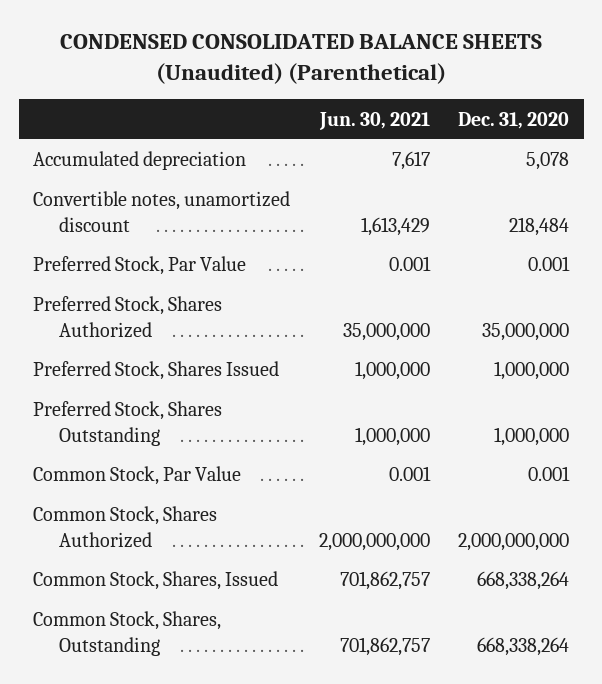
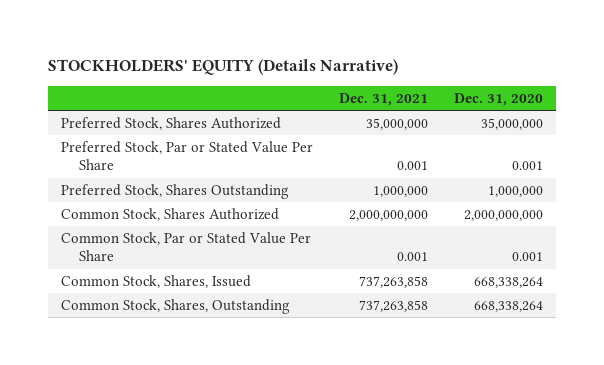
[60,34,543,84] CONDENSED CONSOLIDATED BALANCE SHEETS (Unaudited) (Parenthetical) -> [48,59,399,76] STOCKHOLDERS' EQUITY (Details Narrative)
[318,111,430,130] Jun. 30, 2021 -> none
none -> [339,93,429,107] Dec. 31, 2021
[33,151,247,171] Accumulated depreciation -> none
[33,191,291,232] Convertible notes, unamortized discount -> none
[33,256,247,276] Preferred Stock, Par Value -> none
[33,361,280,381] Preferred Stock, Shares Issued -> none
none -> [61,140,314,171] Preferred Stock, Par or Stated Value Per Share
[33,466,242,486] Common Stock, Par Value -> none
none -> [61,231,312,262] Common Stock, Par or Stated Value Per Share

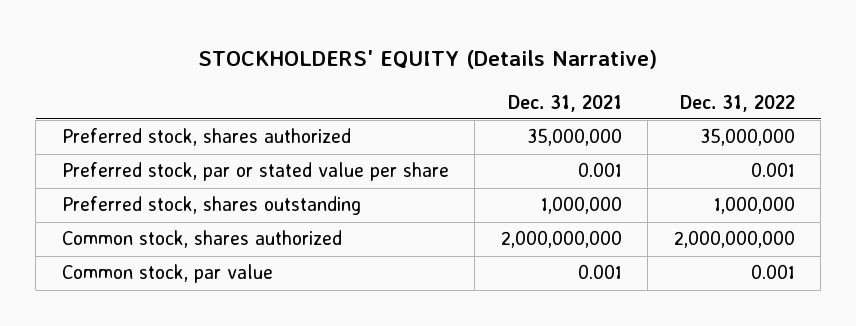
[453,93,543,107] Dec. 31, 2020 -> none
none -> [679,94,795,112] Dec. 31, 2022
[61,274,252,288] Common Stock, Shares, Issued -> none
[61,298,291,314] Common Stock, Shares, Outstanding -> none
[61,116,282,130] Preferred Stock, Shares Authorized -> [61,128,351,147] Preferred stock, shares authorized
[61,140,314,171] Preferred Stock, Par or Stated Value Per Share -> [61,162,449,182] Preferred stock, par or stated value per share
[61,183,290,199] Preferred Stock, Shares Outstanding -> [61,196,361,216] Preferred stock, shares outstanding
[61,207,280,221] Common Stock, Shares Authorized -> [61,230,342,249] Common stock, shares authorized
[61,231,312,262] Common Stock, Par or Stated Value Per Share -> [61,264,273,284] Common stock, par value

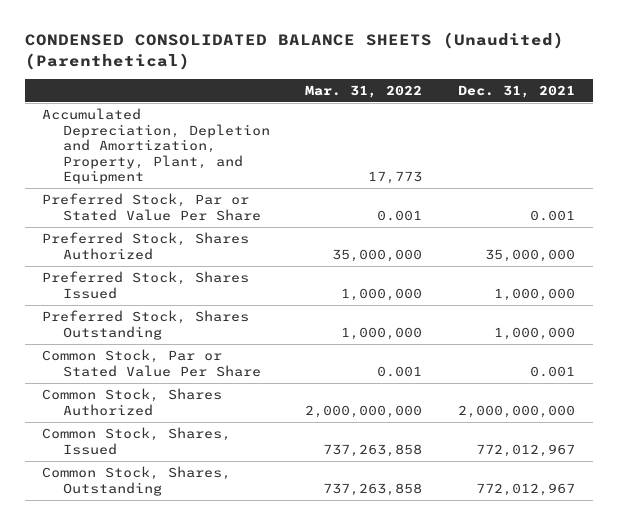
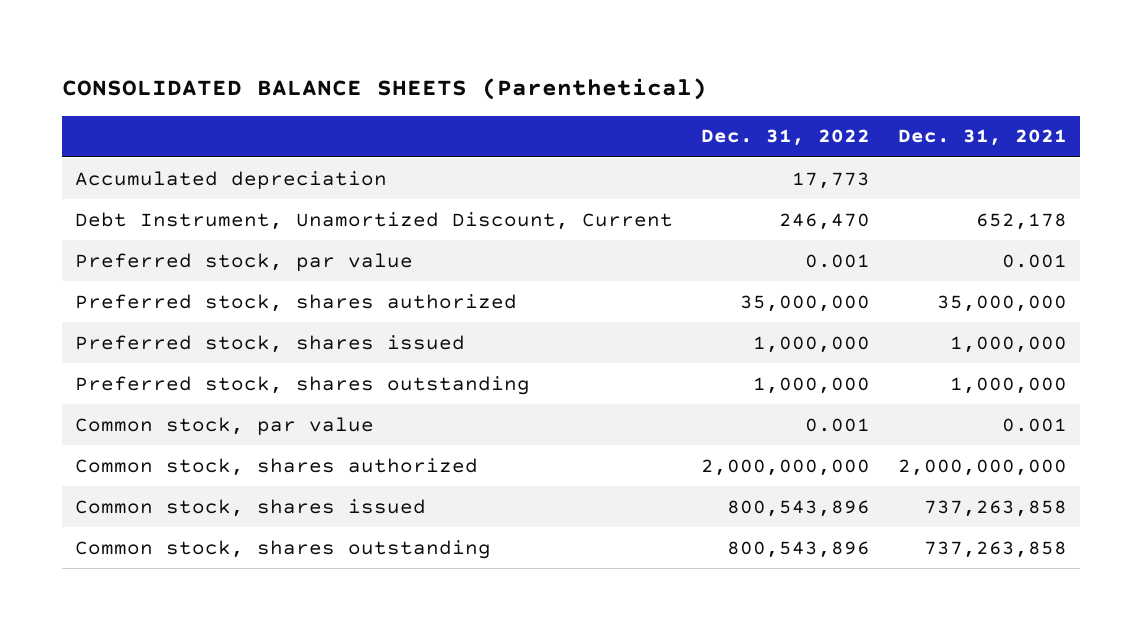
[24,32,564,70] CONDENSED CONSOLIDATED BALANCE SHEETS (Unaudited) (Parenthetical) -> [61,77,707,100] CONSOLIDATED BALANCE SHEETS (Parenthetical)
[305,85,423,99] Mar. 31, 2022 -> none
none -> [701,129,871,147] Dec. 31, 2022
[42,108,270,185] Accumulated Depreciation, Depletion and Amortization, Property, Plant, and Equipment -> [75,170,388,190] Accumulated depreciation
none -> [75,211,674,230] Debt Instrument, Unamortized Discount, Current
[42,193,261,221] Preferred Stock, Par or Stated Value Per Share -> [75,252,414,272] Preferred stock, par value
[42,232,250,260] Preferred Stock, Shares Authorized -> [75,293,518,312] Preferred stock, shares authorized
[42,271,250,299] Preferred Stock, Shares Issued -> [75,334,466,353] Preferred stock, shares issued
[42,310,250,340] Preferred Stock, Shares Outstanding -> [75,375,531,395] Preferred stock, shares outstanding
[42,349,261,377] Common Stock, Par or Stated Value Per Share -> [75,416,375,436] Common stock, par value
[42,388,223,416] Common Stock, Shares Authorized -> [75,457,479,476] Common stock, shares authorized
[42,427,232,455] Common Stock, Shares, Issued -> [75,498,427,517] Common stock, shares issued
[475,443,575,457] 772,012,967 -> [923,499,1067,517] 737,263,858
[42,466,232,496] Common Stock, Shares, Outstanding -> [75,539,492,559] Common stock, shares outstanding
[475,482,575,496] 772,012,967 -> [923,540,1067,558] 737,263,858

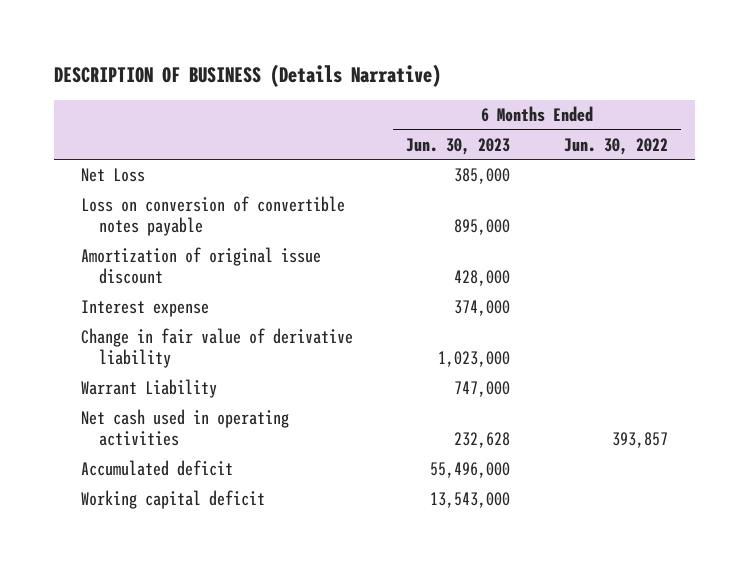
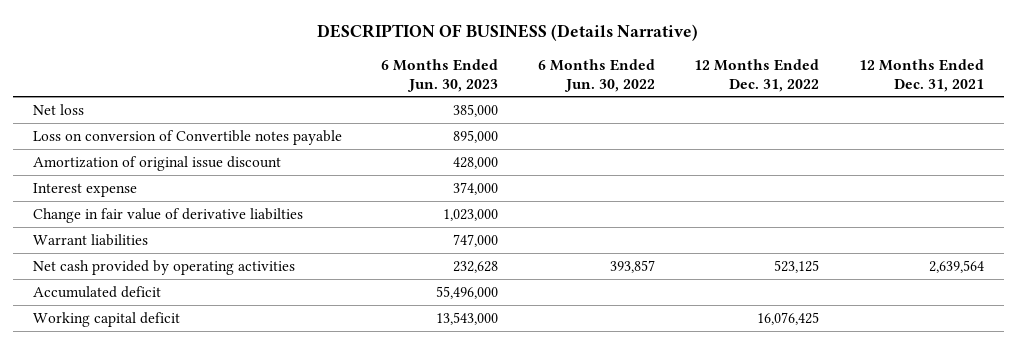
none -> [694,58,820,92] 12 Months Ended Dec. 31, 2022
none -> [859,58,985,92] 12 Months Ended Dec. 31, 2021
[80,168,145,183] Net Loss -> [32,103,84,115] Net loss
[80,196,345,237] Loss on conversion of convertible notes payable -> [32,129,342,145] Loss on conversion of Convertible notes payable
[80,328,353,369] Change in fair value of derivative liability -> [32,207,303,223] Change in fair value of derivative liabilties
[80,379,217,399] Warrant Liability -> [32,233,148,246] Warrant liabilities
[80,409,289,447] Net cash used in operating activities -> [32,259,295,275] Net cash provided by operating activities

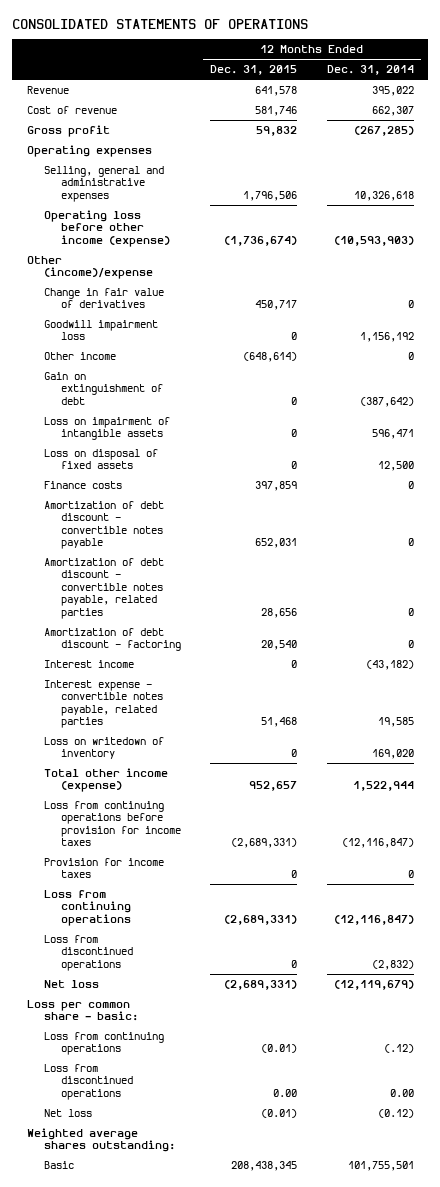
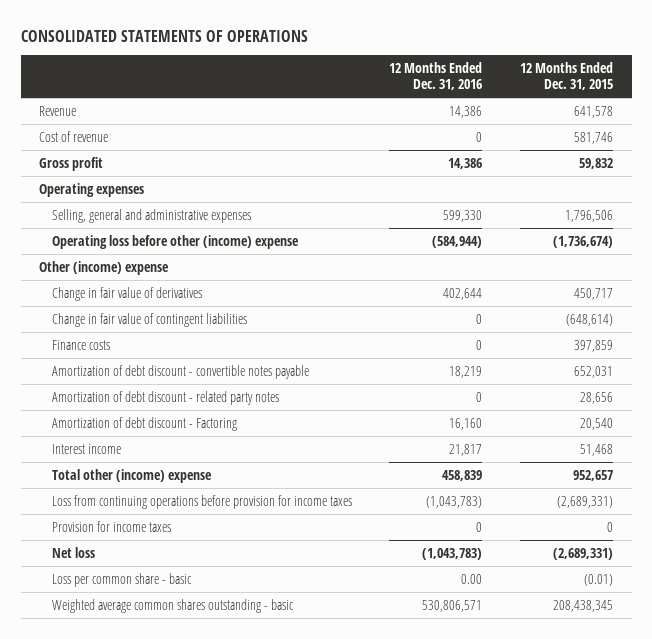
[326,65,414,76] Dec. 31, 2014 -> none
none -> [389,62,483,91] 12 Months Ended Dec. 31, 2016
[43,210,170,247] Operating loss before other income (expense) -> [51,234,299,249] Operating loss before other (income) expense
[26,256,153,280] Other (income)/expense -> [39,260,170,275] Other (income) expense
[43,320,158,341] Goodwill impairment loss -> none
[43,372,163,405] Gain on extinguishment of debt -> none
[43,417,170,441] Loss on impairment of intangible assets -> none
[43,449,158,470] Loss on disposal of fixed assets -> none
[43,352,116,361] Other income -> [51,312,247,327] Change in fair value of contingent liabilities
[43,680,163,729] Interest expense - convertible notes payable, related parties -> none
[43,737,164,760] Loss on writedown of inventory -> none
[43,558,164,619] Amortization of debt discount - convertible notes payable, related parties -> [51,390,279,405] Amortization of debt discount - related party notes
[43,628,181,652] Amortization of debt discount - factoring -> [51,416,237,431] Amortization of debt discount - Factoring
[291,660,298,669] 0 -> [579,443,613,456] 51,468
[43,768,168,793] Total other income (expense) -> [51,468,212,483] Total other (income) expense
[43,890,131,926] Loss from continuing operations -> none
[43,935,133,971] Loss from discontinued operations -> none
[26,1000,138,1022] Loss per common share - basic: -> none
[43,1032,164,1056] Loss from continuing operations -> none
[43,1064,133,1100] Loss from discontinued operations -> none
[26,1128,175,1153] Weighted average shares outstanding: -> none
[43,1109,92,1118] Net loss -> [51,572,192,587] Loss per common share - basic
[43,1161,74,1170] Basic -> [51,598,294,613] Weighted average common shares outstanding - basic

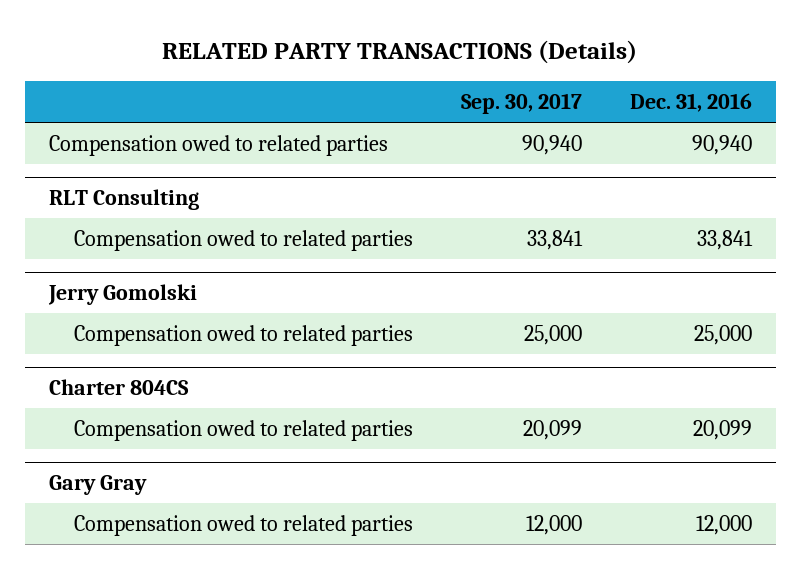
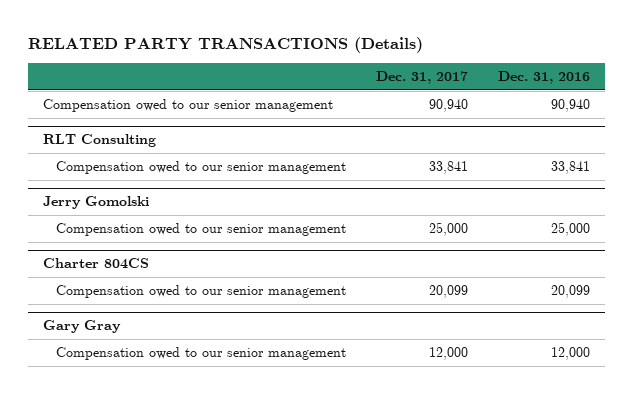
[461,92,583,114] Sep. 30, 2017 -> none
none -> [375,71,468,85] Dec. 31, 2017
[49,135,389,157] Compensation owed to related parties -> [42,99,333,113] Compensation owed to our senior management
[74,230,414,252] Compensation owed to related parties -> [56,161,347,175] Compensation owed to our senior management
[74,325,414,347] Compensation owed to related parties -> none
none -> [56,223,347,237] Compensation owed to our senior management
[74,420,414,442] Compensation owed to related parties -> [56,285,347,299] Compensation owed to our senior management
[74,515,414,537] Compensation owed to related parties -> none
none -> [56,347,347,361] Compensation owed to our senior management

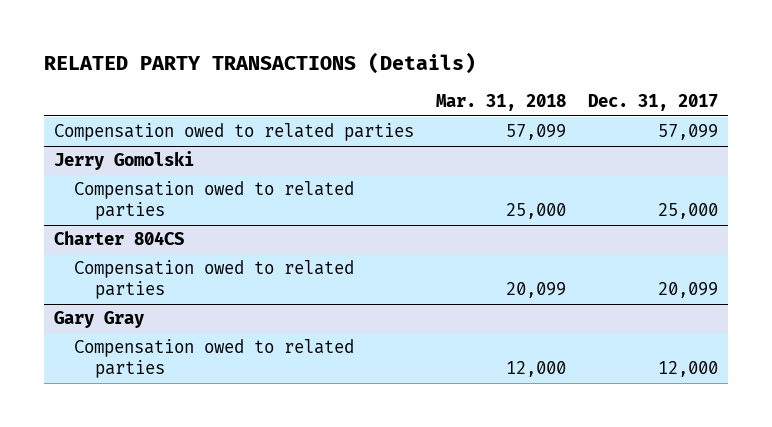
[497,71,590,85] Dec. 31, 2016 -> none
none -> [435,94,566,112] Mar. 31, 2018
[42,99,333,113] Compensation owed to our senior management -> none
[42,134,156,148] RLT Consulting -> none
[56,161,347,175] Compensation owed to our senior management -> none
none -> [54,123,415,142] Compensation owed to related parties
[56,223,347,237] Compensation owed to our senior management -> none
none -> [74,181,355,221] Compensation owed to related parties
[56,285,347,299] Compensation owed to our senior management -> [74,260,355,300] Compensation owed to related parties
[56,347,347,361] Compensation owed to our senior management -> none
none -> [74,339,355,379] Compensation owed to related parties

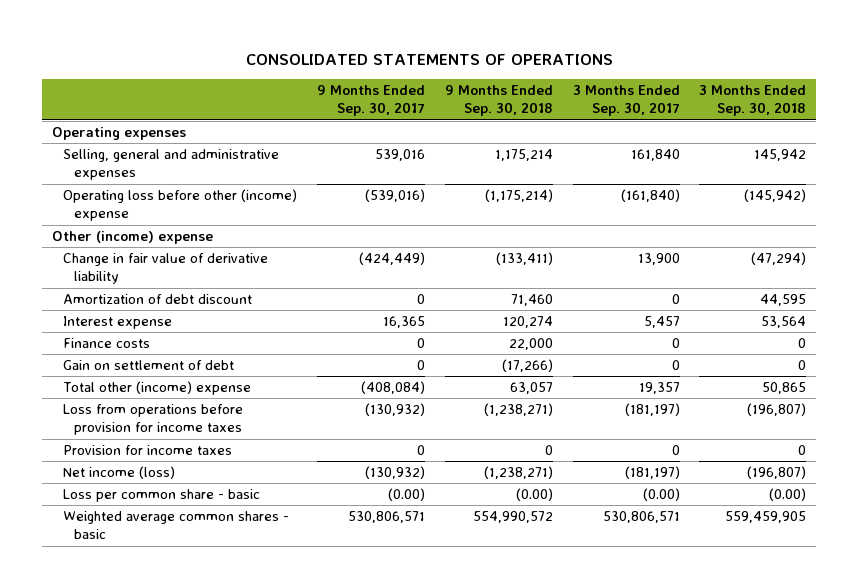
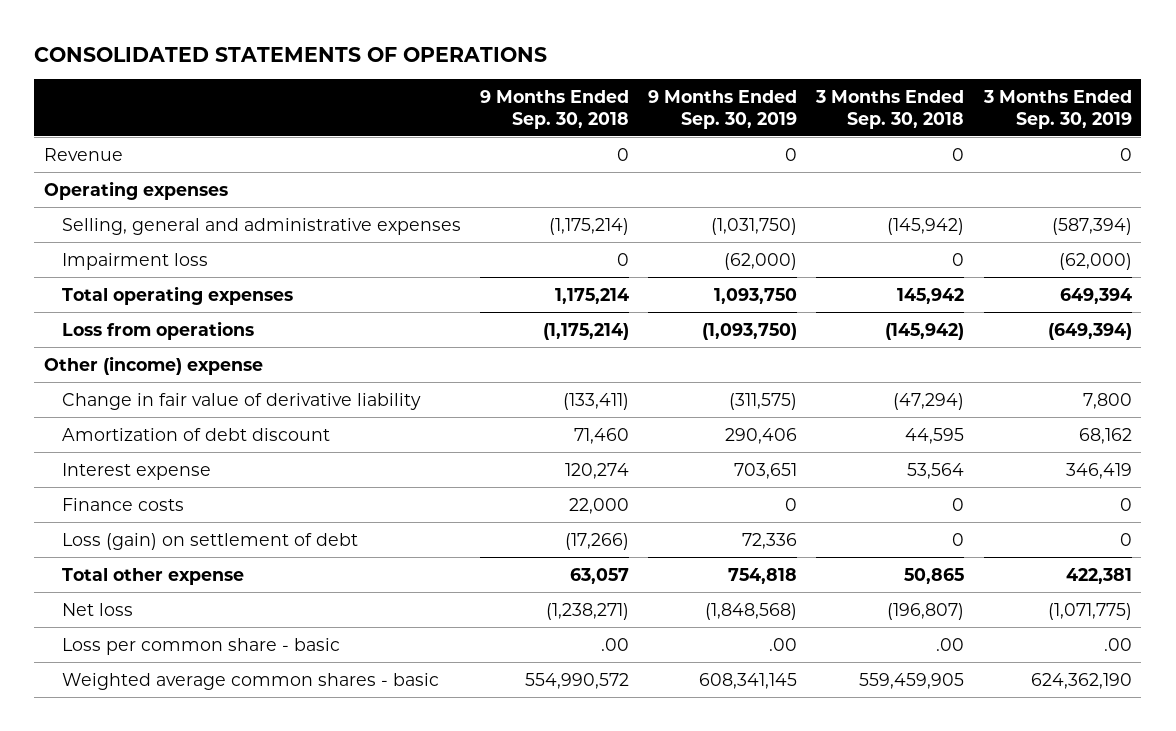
[316,85,425,117] 9 Months Ended Sep. 30, 2017 -> none
[572,85,680,117] 3 Months Ended Sep. 30, 2017 -> none
none -> [648,90,798,129] 9 Months Ended Sep. 30, 2019
none -> [982,90,1132,129] 3 Months Ended Sep. 30, 2019
none -> [43,147,123,161] Revenue
[494,148,553,161] 1,175,214 -> [548,217,629,235] (1,175,214)
[754,148,807,161] 145,942 -> [887,217,965,235] (145,942)
none -> [61,252,208,270] Impairment loss
none -> [61,285,293,305] Total operating expenses
[63,188,298,222] Operating loss before other (income) expense -> [61,320,254,340] Loss from operations
[63,403,244,436] Loss from operations before provision for income taxes -> none
[63,444,233,455] Provision for income taxes -> none
[63,359,235,370] Gain on settlement of debt -> [61,532,358,550] Loss (gain) on settlement of debt
[63,380,252,395] Total other (income) expense -> [61,567,244,585] Total other expense
[63,465,176,479] Net income (loss) -> [61,602,133,616] Net loss
[515,487,553,501] (0.00) -> [600,637,629,651] .00
[769,487,807,501] (0.00) -> [936,637,965,651] .00

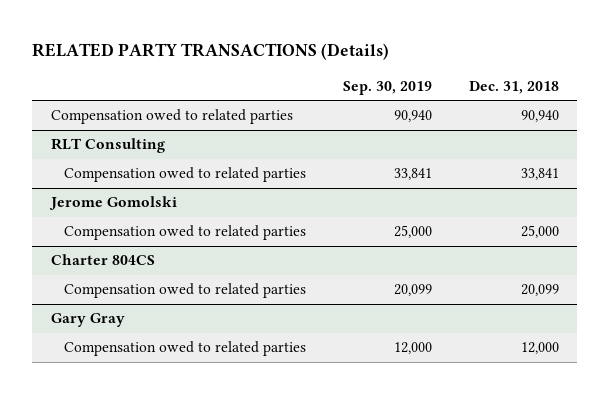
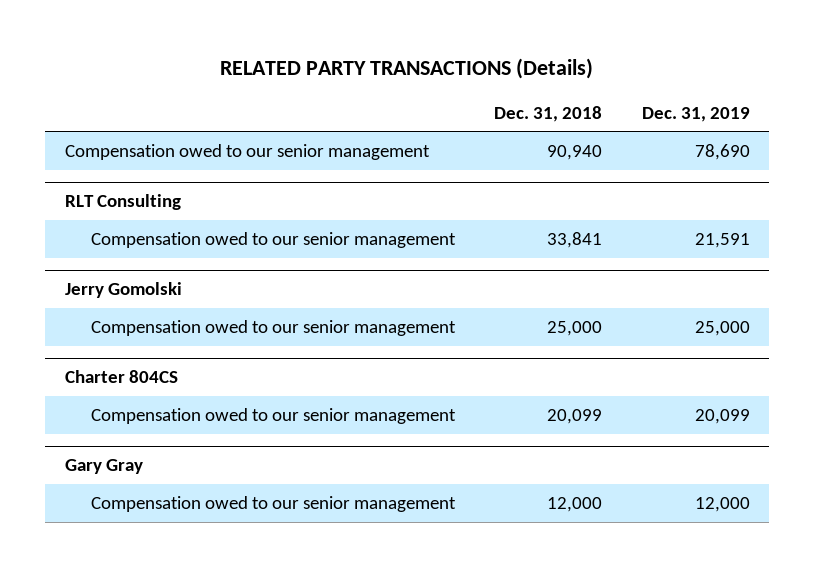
[343,80,433,95] Sep. 30, 2019 -> none
none -> [641,106,750,122] Dec. 31, 2019
[50,109,293,125] Compensation owed to related parties -> [64,144,430,161] Compensation owed to our senior management
[64,225,307,241] Compensation owed to related parties -> none
[64,167,307,183] Compensation owed to related parties -> [90,232,456,249] Compensation owed to our senior management
[48,196,177,211] Jerome Gomolski -> [64,282,182,299] Jerry Gomolski
none -> [90,320,456,337] Compensation owed to our senior management
[64,283,307,299] Compensation owed to related parties -> [90,408,456,425] Compensation owed to our senior management
[64,341,307,357] Compensation owed to related parties -> none
none -> [90,496,456,513] Compensation owed to our senior management

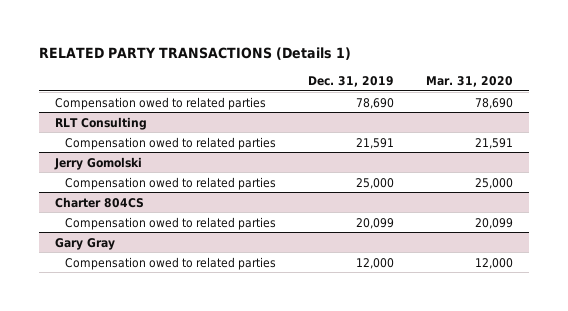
[220,57,594,79] RELATED PARTY TRANSACTIONS (Details) -> [39,47,352,61] RELATED PARTY TRANSACTIONS (Details 1)
[494,105,603,122] Dec. 31, 2018 -> none
none -> [425,76,513,88] Mar. 31, 2020
[64,144,430,161] Compensation owed to our senior management -> [55,96,267,110] Compensation owed to related parties
[90,232,456,249] Compensation owed to our senior management -> [65,136,277,150] Compensation owed to related parties
[90,320,456,337] Compensation owed to our senior management -> none
none -> [65,176,277,190] Compensation owed to related parties
[90,408,456,425] Compensation owed to our senior management -> [65,216,277,230] Compensation owed to related parties
[90,496,456,513] Compensation owed to our senior management -> none
none -> [65,256,277,270] Compensation owed to related parties

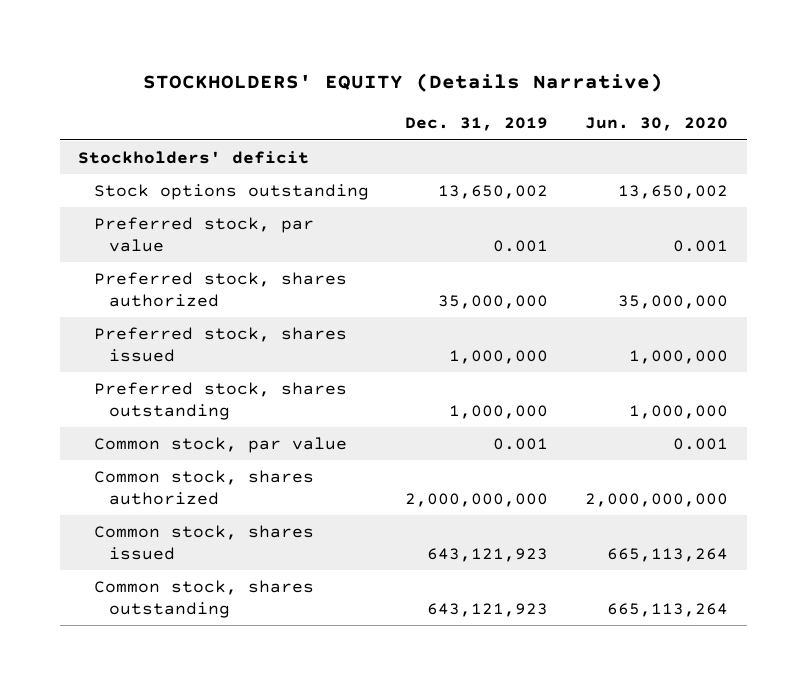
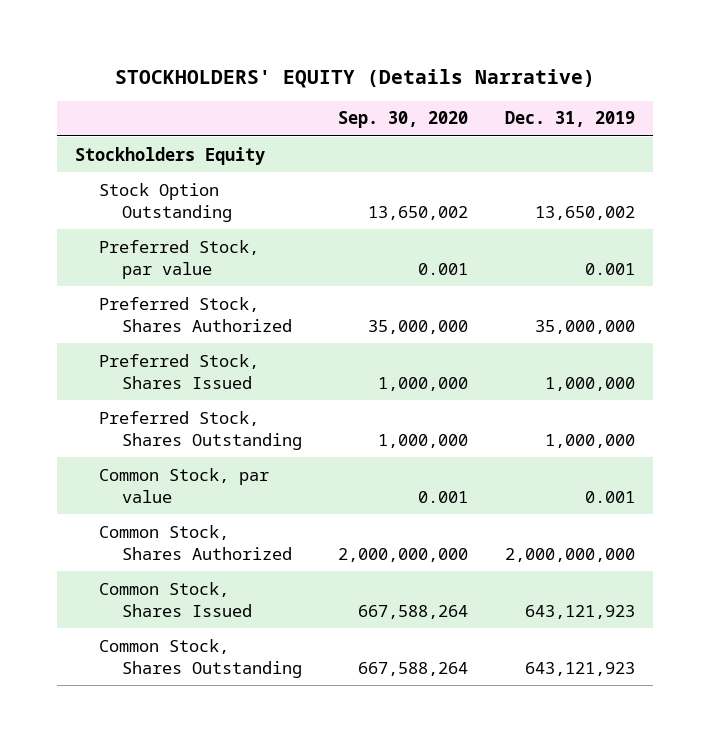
[585,117,729,132] Jun. 30, 2020 -> none
none -> [338,111,469,129] Sep. 30, 2020
[78,150,310,164] Stockholders' deficit -> none
none -> [75,146,266,165] Stockholders Equity
[93,183,369,200] Stock options outstanding -> [98,182,232,222] Stock Option Outstanding
[93,216,314,252] Preferred stock, par value -> [98,239,259,279] Preferred Stock, par value
[93,271,347,307] Preferred stock, shares authorized -> [98,296,292,332] Preferred Stock, Shares Authorized
[93,326,347,362] Preferred stock, shares issued -> [98,353,259,389] Preferred Stock, Shares Issued
[93,381,347,420] Preferred stock, shares outstanding -> [98,410,302,450] Preferred Stock, Shares Outstanding
[93,436,347,453] Common stock, par value -> [98,467,269,503] Common Stock, par value
[93,469,314,505] Common stock, shares authorized -> [98,524,292,560] Common Stock, Shares Authorized
[93,524,314,560] Common stock, shares issued -> [98,581,252,617] Common Stock, Shares Issued
[93,579,314,618] Common stock, shares outstanding -> [98,638,302,678] Common Stock, Shares Outstanding

